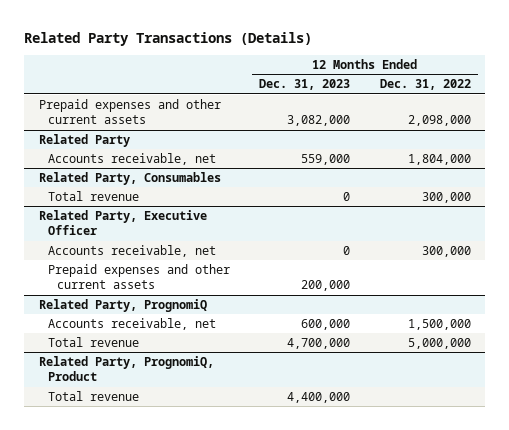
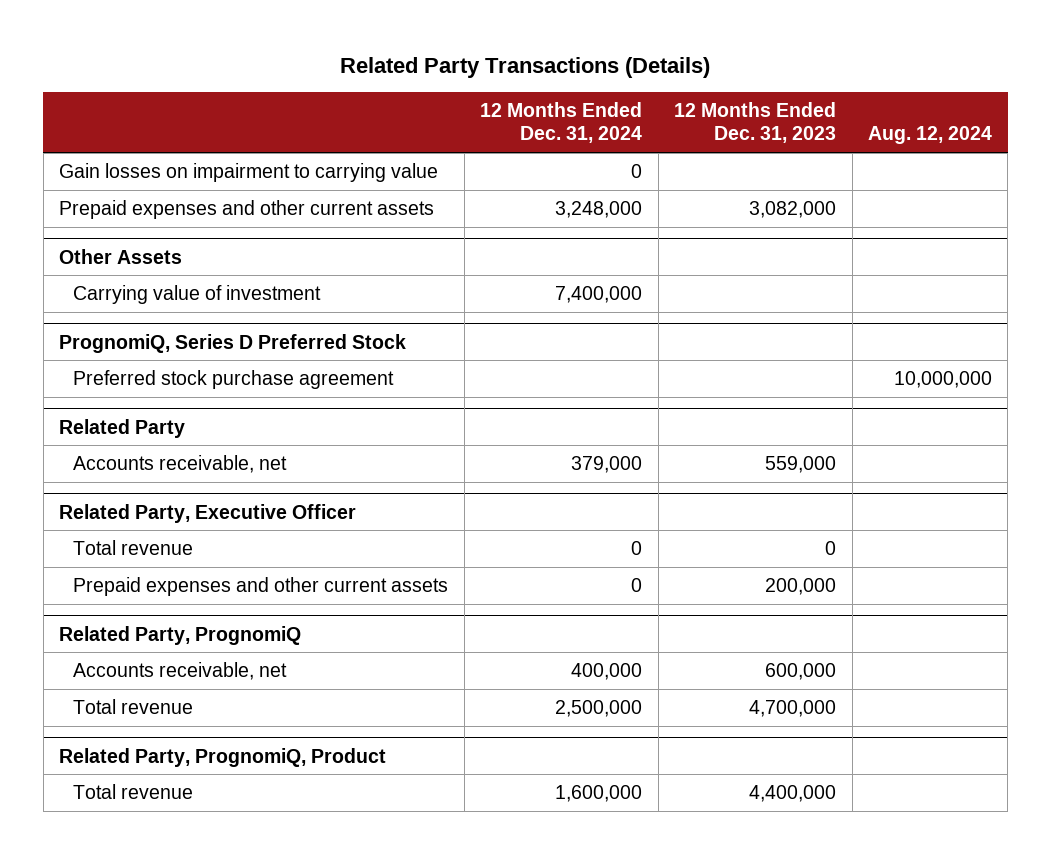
[379,79,471,91] Dec. 31, 2022 -> none
none -> [480,102,643,144] 12 Months Ended Dec. 31, 2024
none -> [868,126,993,145] Aug. 12, 2024
none -> [58,162,438,182] Gain losses on impairment to carrying value
none -> [58,248,182,264] Other Assets
none -> [73,284,322,304] Carrying value of investment
none -> [58,333,406,353] PrognomiQ, Series D Preferred Stock
none -> [73,369,395,389] Preferred stock purchase agreement
[38,172,221,186] Related Party, Consumables -> none
[47,191,139,202] Total revenue -> none
[47,245,216,258] Accounts receivable, net -> none
none -> [73,539,194,555] Total revenue

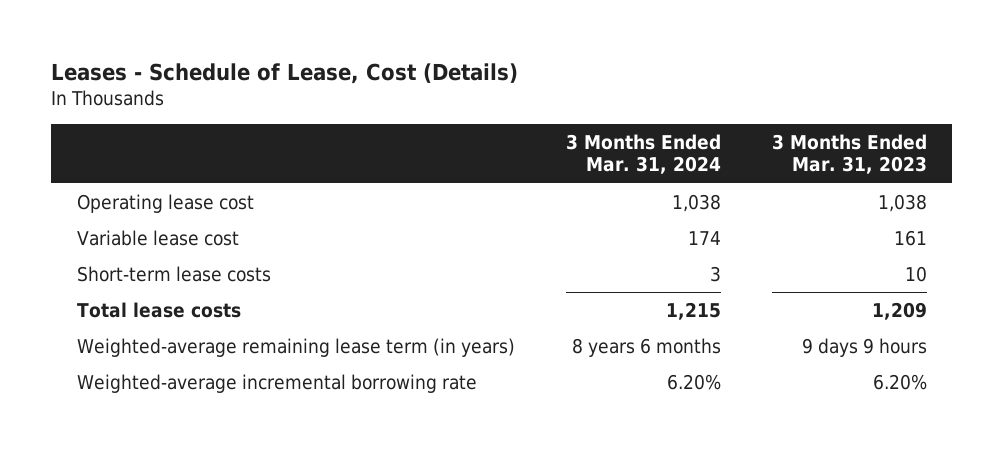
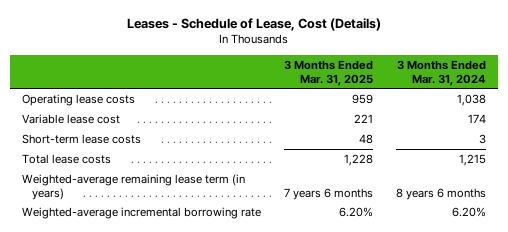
[771,133,927,175] 3 Months Ended Mar. 31, 2023 -> none
none -> [284,59,374,86] 3 Months Ended Mar. 31, 2025
[76,193,254,213] Operating lease cost -> [21,93,135,106] Operating lease costs

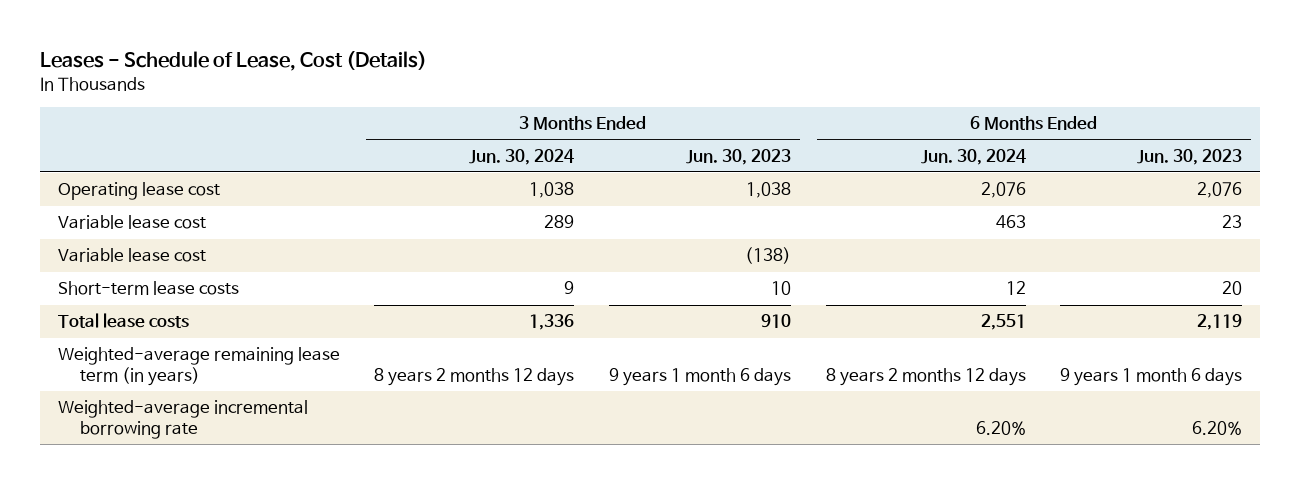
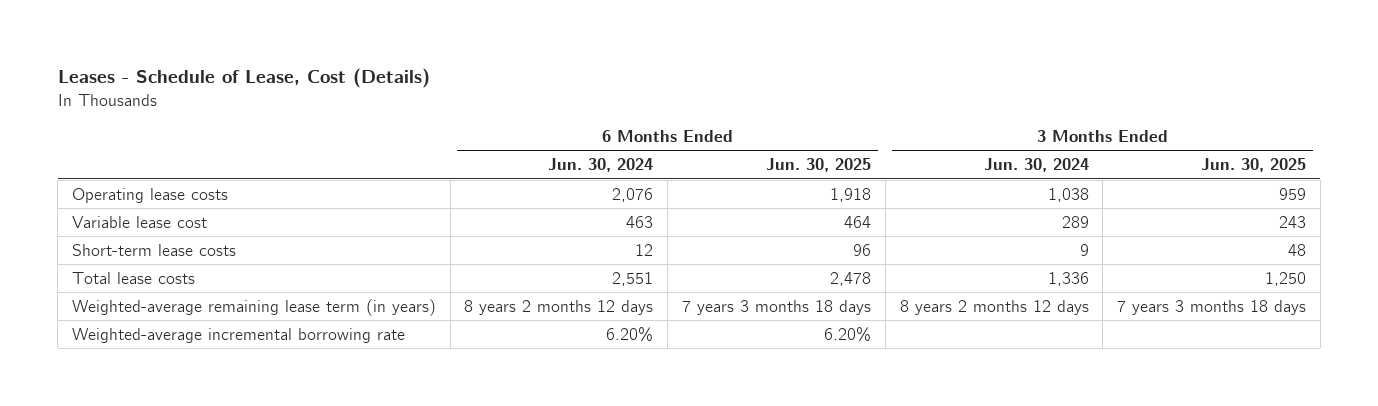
[686,148,792,165] Jun. 30, 2023 -> none
[1137,148,1243,165] Jun. 30, 2023 -> none
none -> [765,158,871,173] Jun. 30, 2025
none -> [1201,158,1307,173] Jun. 30, 2025
[57,182,220,201] Operating lease cost -> [71,187,228,203] Operating lease costs
[57,248,206,263] Variable lease cost -> none

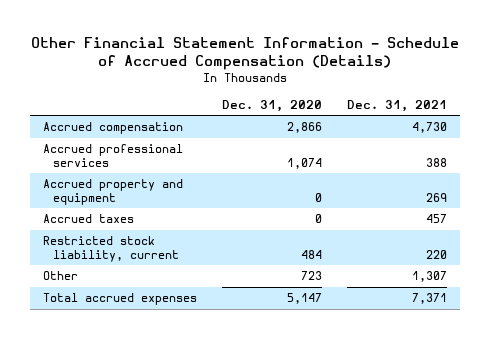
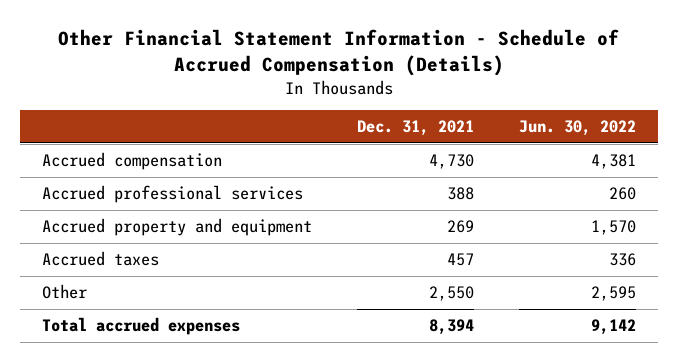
[221,99,322,112] Dec. 31, 2020 -> none
none -> [518,120,636,137] Jun. 30, 2022
[42,236,180,262] Restricted stock liability, current -> none
[412,271,448,283] 1,307 -> [429,286,475,302] 2,550
[412,293,448,305] 7,371 -> [429,319,475,336] 8,394

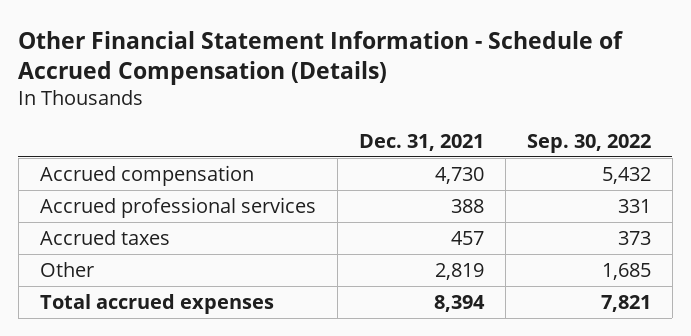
[518,120,636,137] Jun. 30, 2022 -> none
none -> [526,133,651,153] Sep. 30, 2022
[42,218,313,237] Accrued property and equipment -> none
[429,286,475,302] 2,550 -> [434,262,484,280] 2,819

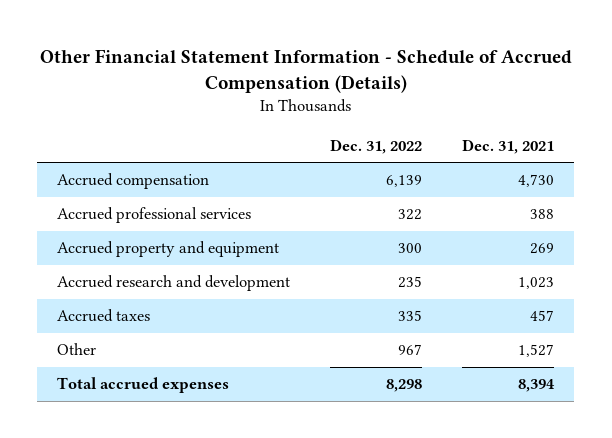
[526,133,651,153] Sep. 30, 2022 -> none
none -> [330,138,423,154] Dec. 31, 2022
none -> [57,241,280,258] Accrued property and equipment
none -> [57,275,291,292] Accrued research and development
[434,262,484,280] 2,819 -> [518,344,555,358] 1,527

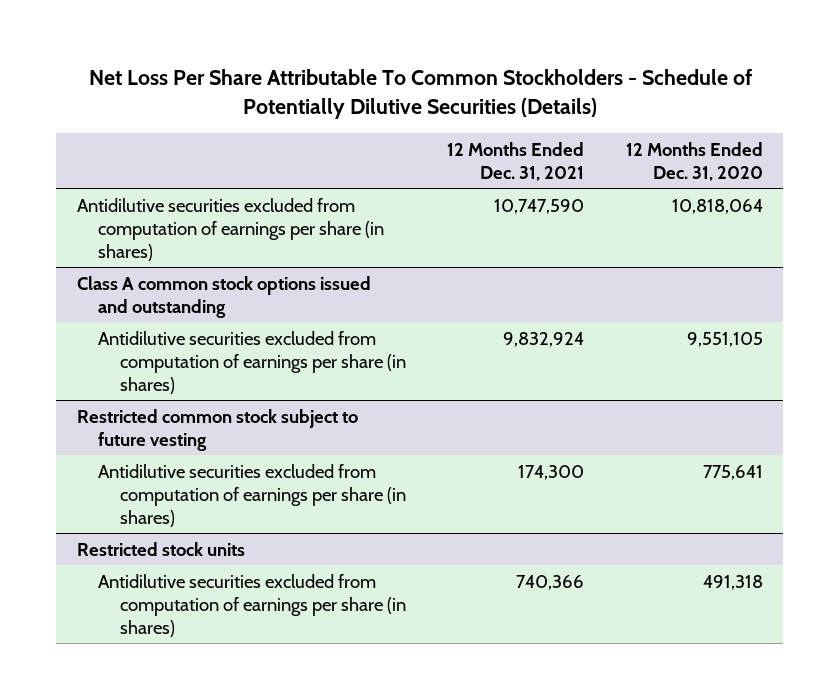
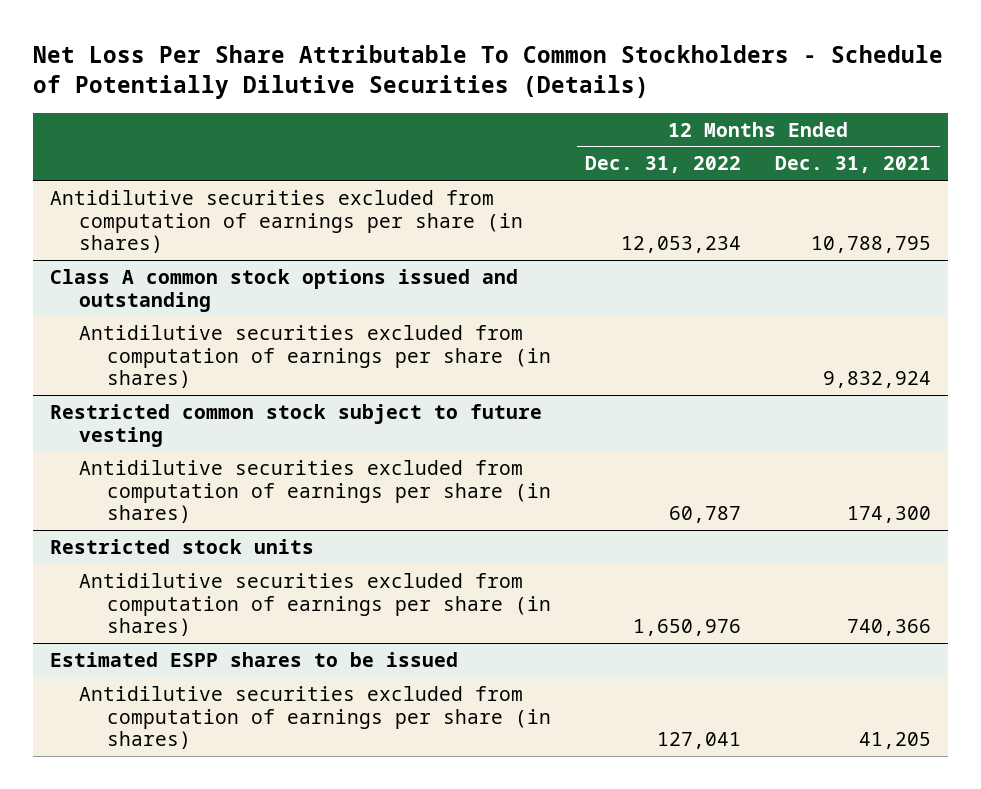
[625,141,763,181] 12 Months Ended Dec. 31, 2020 -> none
none -> [585,156,742,174] Dec. 31, 2022
[494,198,585,214] 10,747,590 -> [811,236,932,254] 10,788,795
none -> [49,651,458,667] Estimated ESPP shares to be issued
none -> [78,685,552,750] Antidilutive securities excluded from computation of earnings per share (in shares)

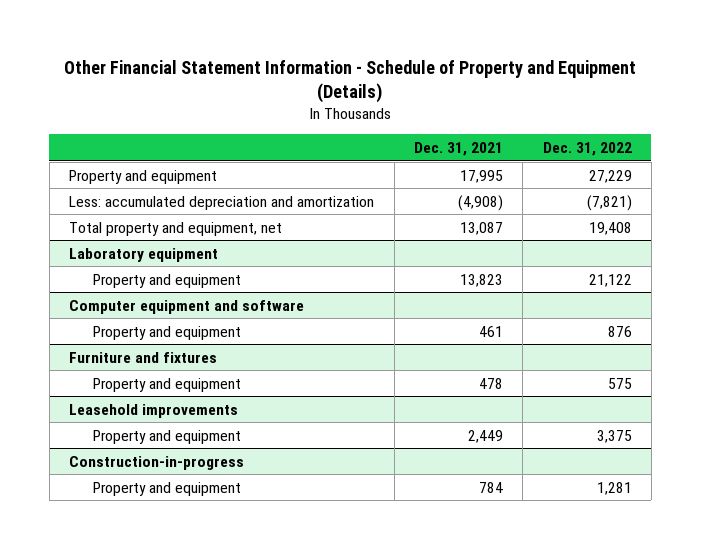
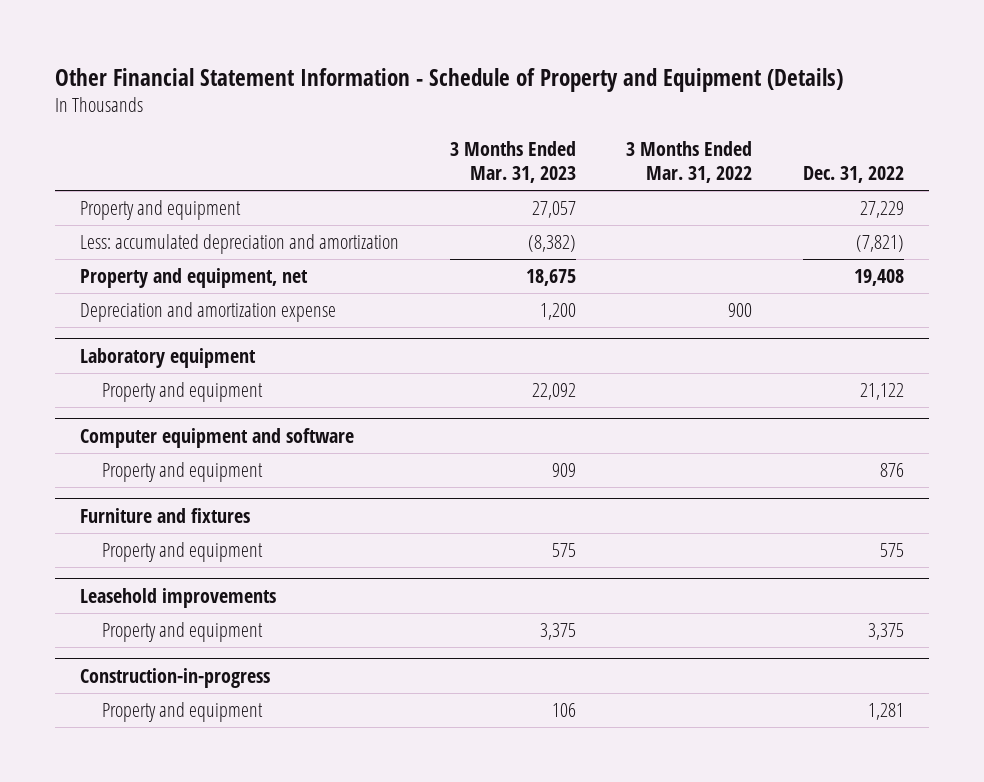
[413,142,503,157] Dec. 31, 2021 -> none
none -> [449,141,576,184] 3 Months Ended Mar. 31, 2023
none -> [626,141,753,184] 3 Months Ended Mar. 31, 2022
[69,221,283,236] Total property and equipment, net -> [80,268,309,289] Property and equipment, net
none -> [80,302,337,323] Depreciation and amortization expense

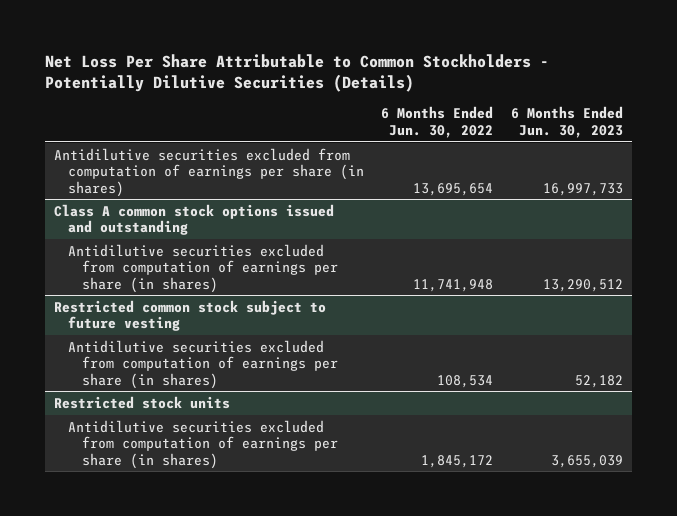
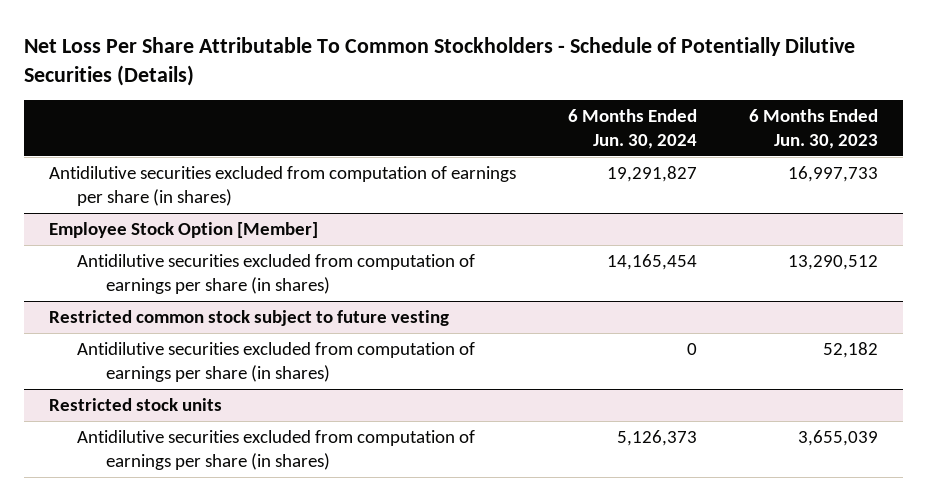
[45,53,550,93] Net Loss Per Share Attributable to Common Stockholders - Potentially Dilutive Securities (Details) -> [23,36,855,86] Net Loss Per Share Attributable To Common Stockholders - Schedule of Potentially Dilutive Securities (Details)
[381,106,494,138] 6 Months Ended Jun. 30, 2022 -> none
none -> [567,109,697,150] 6 Months Ended Jun. 30, 2024
[54,203,335,236] Class A common stock options issued and outstanding -> [49,221,319,238] Employee Stock Option [Member]

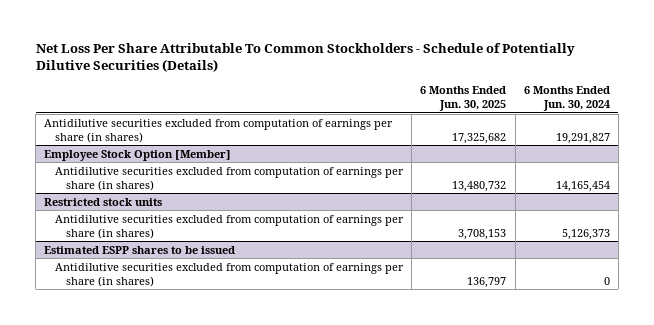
[748,109,878,150] 6 Months Ended Jun. 30, 2023 -> none
none -> [420,86,507,112] 6 Months Ended Jun. 30, 2025
[49,309,450,326] Restricted common stock subject to future vesting -> none
[77,341,476,383] Antidilutive securities excluded from computation of earnings per share (in shares) -> none
none -> [44,245,236,254] Estimated ESPP shares to be issued
none -> [55,262,405,287] Antidilutive securities excluded from computation of earnings per share (in shares)

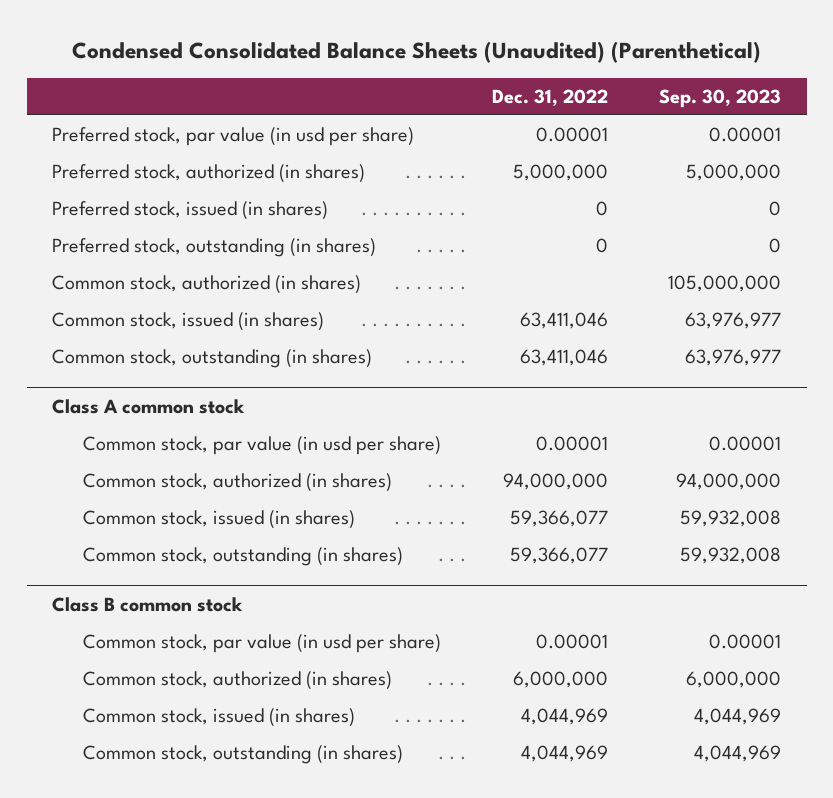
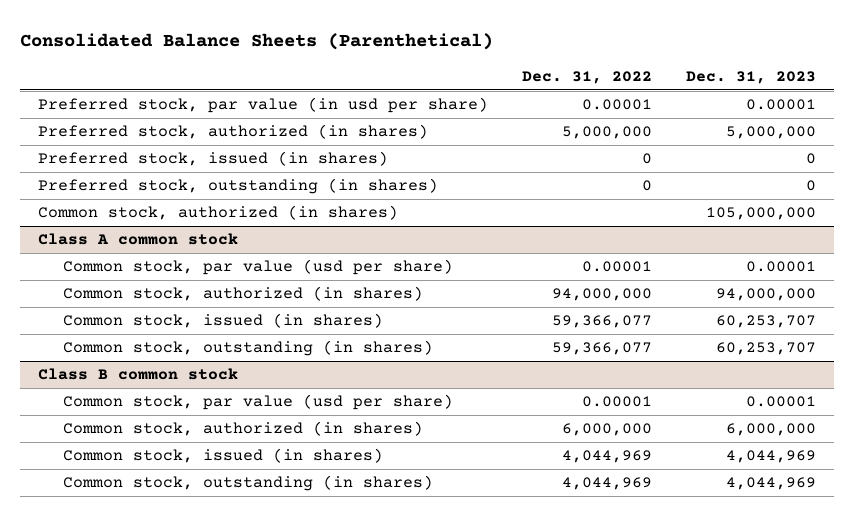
[71,40,761,63] Condensed Consolidated Balance Sheets (Unaudited) (Parenthetical) -> [20,33,494,51] Consolidated Balance Sheets (Parenthetical)
[659,88,782,108] Sep. 30, 2023 -> none
none -> [686,71,817,85] Dec. 31, 2023
[52,312,325,332] Common stock, issued (in shares) -> none
[52,349,373,369] Common stock, outstanding (in shares) -> none
[82,436,441,456] Common stock, par value (in usd per share) -> [62,259,453,276] Common stock, par value (usd per share)
[82,634,441,654] Common stock, par value (in usd per share) -> [62,394,453,411] Common stock, par value (usd per share)

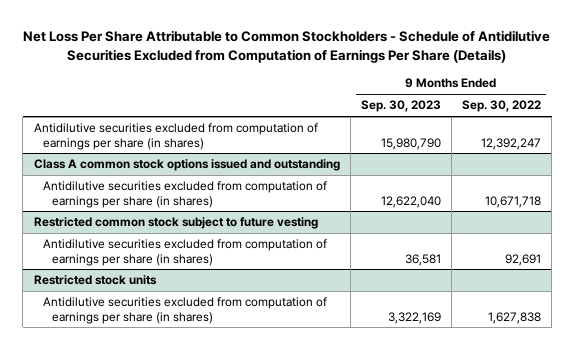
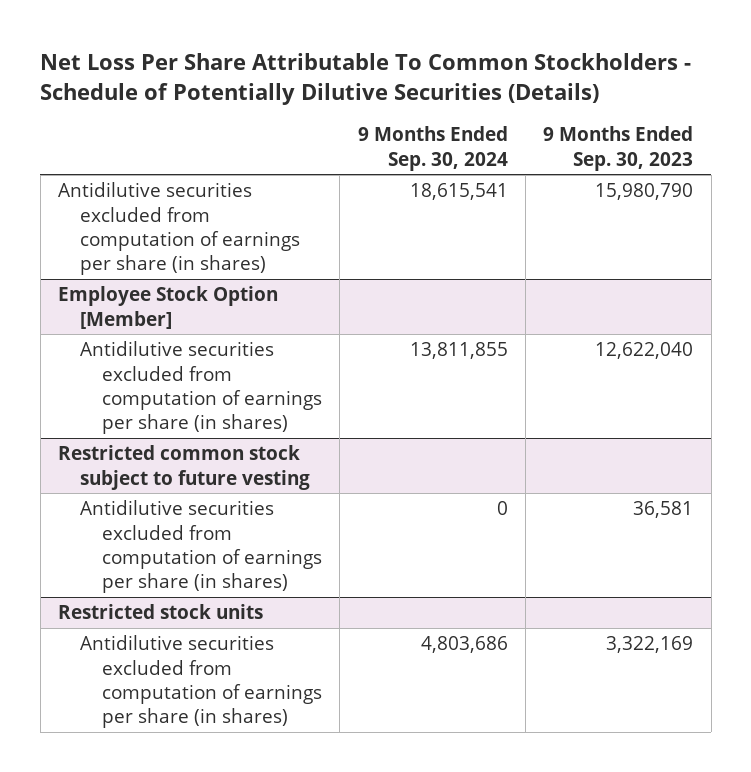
[23,30,551,63] Net Loss Per Share Attributable to Common Stockholders - Schedule of Antidilutive Securities Excluded from Computation of Earnings Per Share (Details) -> [40,53,692,105] Net Loss Per Share Attributable To Common Stockholders - Schedule of Potentially Dilutive Securities (Details)
[462,100,542,113] Sep. 30, 2022 -> none
none -> [357,126,508,171] 9 Months Ended Sep. 30, 2024
[33,159,340,172] Class A common stock options issued and outstanding -> [58,286,279,329] Employee Stock Option [Member]

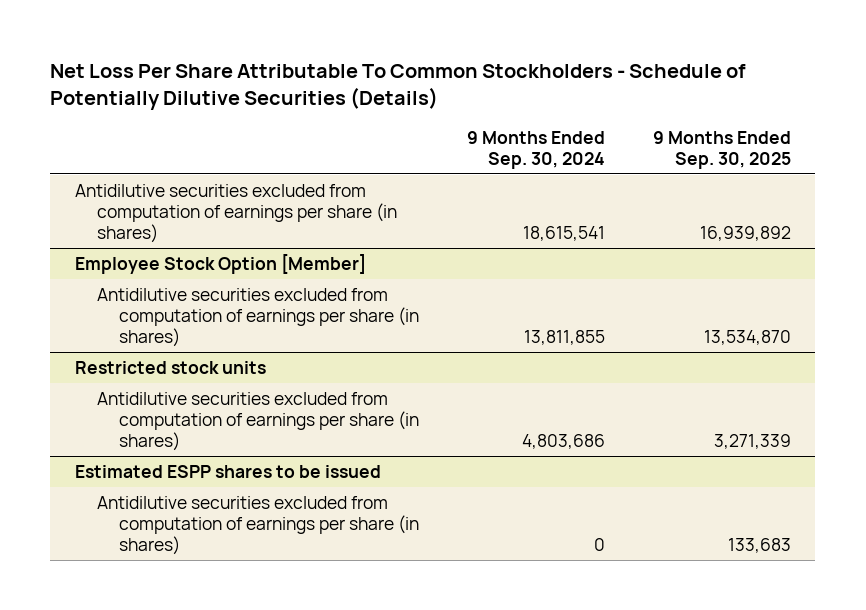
[543,126,694,171] 9 Months Ended Sep. 30, 2023 -> none
none -> [653,131,792,169] 9 Months Ended Sep. 30, 2025
[58,445,311,490] Restricted common stock subject to future vesting -> none
[80,500,322,594] Antidilutive securities excluded from computation of earnings per share (in shares) -> none
none -> [74,464,381,478] Estimated ESPP shares to be issued
none -> [96,495,419,555] Antidilutive securities excluded from computation of earnings per share (in shares)

